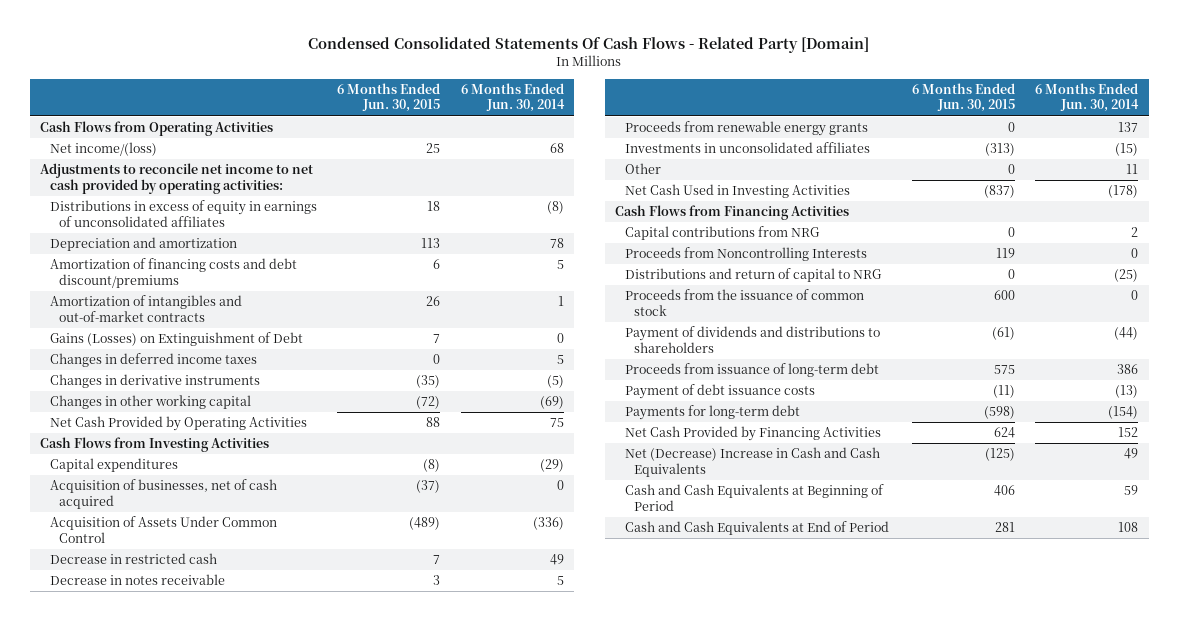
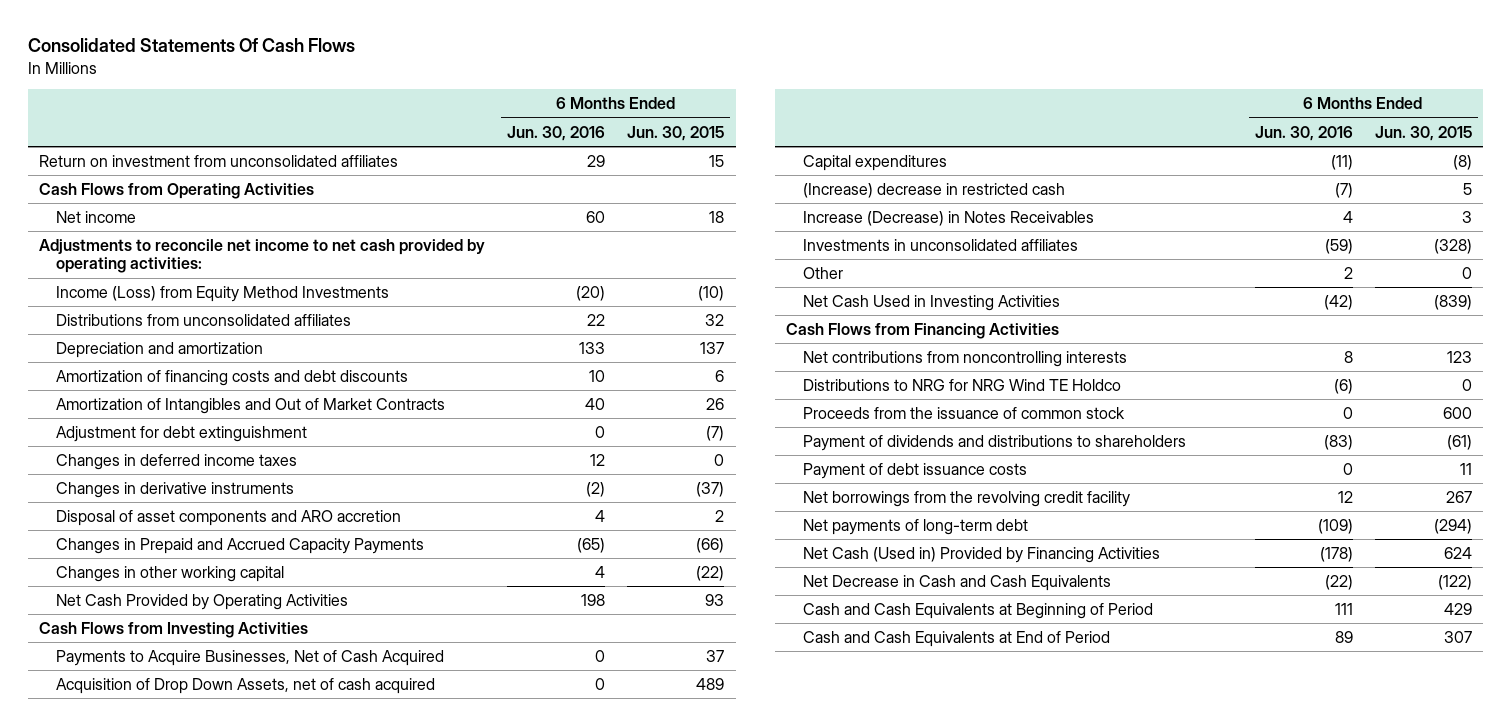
[308,37,870,54] Condensed Consolidated Statements Of Cash Flows - Related Party [Domain] -> [27,38,355,53] Consolidated Statements Of Cash Flows
[460,83,565,113] 6 Months Ended Jun. 30, 2014 -> none
none -> [507,125,606,141] Jun. 30, 2016
none -> [38,154,398,167] Return on investment from unconsolidated affiliates
[49,142,157,157] Net income/(loss) -> [55,210,136,223] Net income
[426,143,441,154] 25 -> [709,210,725,223] 18
[49,200,317,227] Distributions in excess of equity in earnings of unconsolidated affiliates -> none
none -> [55,285,389,302] Income (Loss) from Equity Method Investments
none -> [55,313,351,326] Distributions from unconsolidated affiliates
[421,238,441,249] 113 -> [700,341,725,354] 137
[49,258,297,288] Amortization of financing costs and debt discount/premiums -> [55,369,408,386] Amortization of financing costs and debt discounts
[49,295,242,322] Amortization of intangibles and out-of-market contracts -> [55,397,445,414] Amortization of Intangibles and Out of Market Contracts
[49,332,303,347] Gains (Losses) on Extinguishment of Debt -> [55,425,307,442] Adjustment for debt extinguishment
[433,334,441,344] 7 -> [706,425,725,441] (7)
[416,375,441,389] (35) -> [696,481,725,497] (37)
none -> [55,509,401,526] Disposal of asset components and ARO accretion
none -> [55,537,424,554] Changes in Prepaid and Accrued Capacity Payments
[416,396,441,410] (72) -> [696,565,725,581] (22)
[426,417,441,428] 88 -> [705,593,725,606] 93
none -> [55,649,444,666] Payments to Acquire Businesses, Net of Cash Acquired
none -> [55,677,435,694] Acquisition of Drop Down Assets, net of cash acquired
[49,479,277,509] Acquisition of businesses, net of cash acquired -> none
[49,516,277,543] Acquisition of Assets Under Common Control -> none
[624,121,868,137] Proceeds from renewable energy grants -> none
[49,553,217,565] Decrease in restricted cash -> [803,182,1066,198] (Increase) decrease in restricted cash
[433,555,441,565] 7 -> [1463,182,1473,195] 5
[49,574,225,586] Decrease in notes receivable -> [803,210,1095,226] Increase (Decrease) in Notes Receivables
[984,143,1015,157] (313) -> [1434,238,1473,254] (328)
[983,185,1015,199] (837) -> [1434,294,1473,310] (839)
[624,226,820,241] Capital contributions from NRG -> none
[624,247,867,262] Proceeds from Noncontrolling Interests -> [803,350,1128,367] Net contributions from noncontrolling interests
[995,248,1015,259] 119 -> [1447,350,1473,363] 123
[624,268,882,283] Distributions and return of capital to NRG -> [803,378,1122,391] Distributions to NRG for NRG Wind TE Holdco
[624,363,879,378] Proceeds from issuance of long-term debt -> none
[992,385,1015,399] (11) -> [1460,462,1473,475] 11
none -> [803,490,1131,507] Net borrowings from the revolving credit facility
[624,405,800,421] Payments for long-term debt -> [803,518,1029,535] Net payments of long-term debt
[983,406,1015,420] (598) -> [1434,518,1473,534] (294)
[624,426,881,442] Net Cash Provided by Financing Activities -> [803,546,1161,563] Net Cash (Used in) Provided by Financing Activities
[624,447,880,477] Net (Decrease) Increase in Cash and Cash Equivalents -> [803,574,1112,591] Net Decrease in Cash and Cash Equivalents
[984,448,1015,462] (125) -> [1438,574,1473,590] (122)
[993,485,1015,497] 406 -> [1444,602,1473,615] 429
[994,522,1015,533] 281 -> [1444,630,1473,643] 307

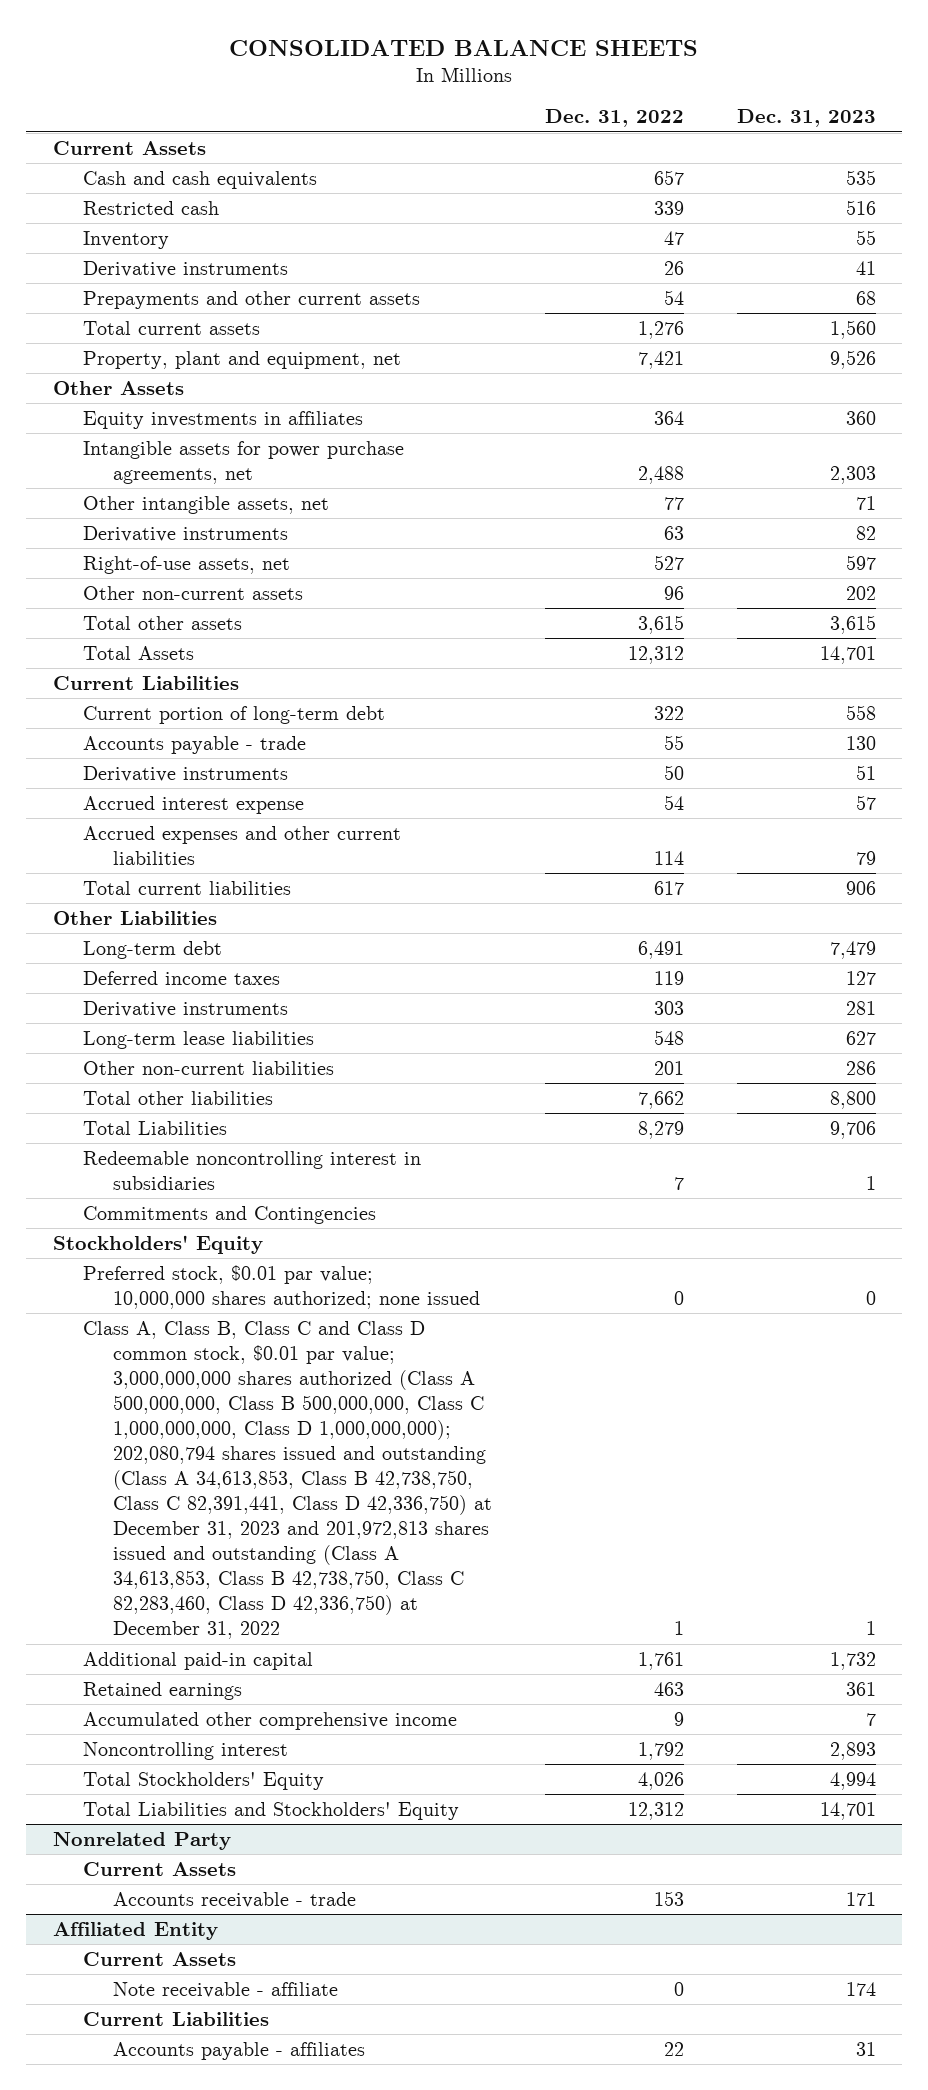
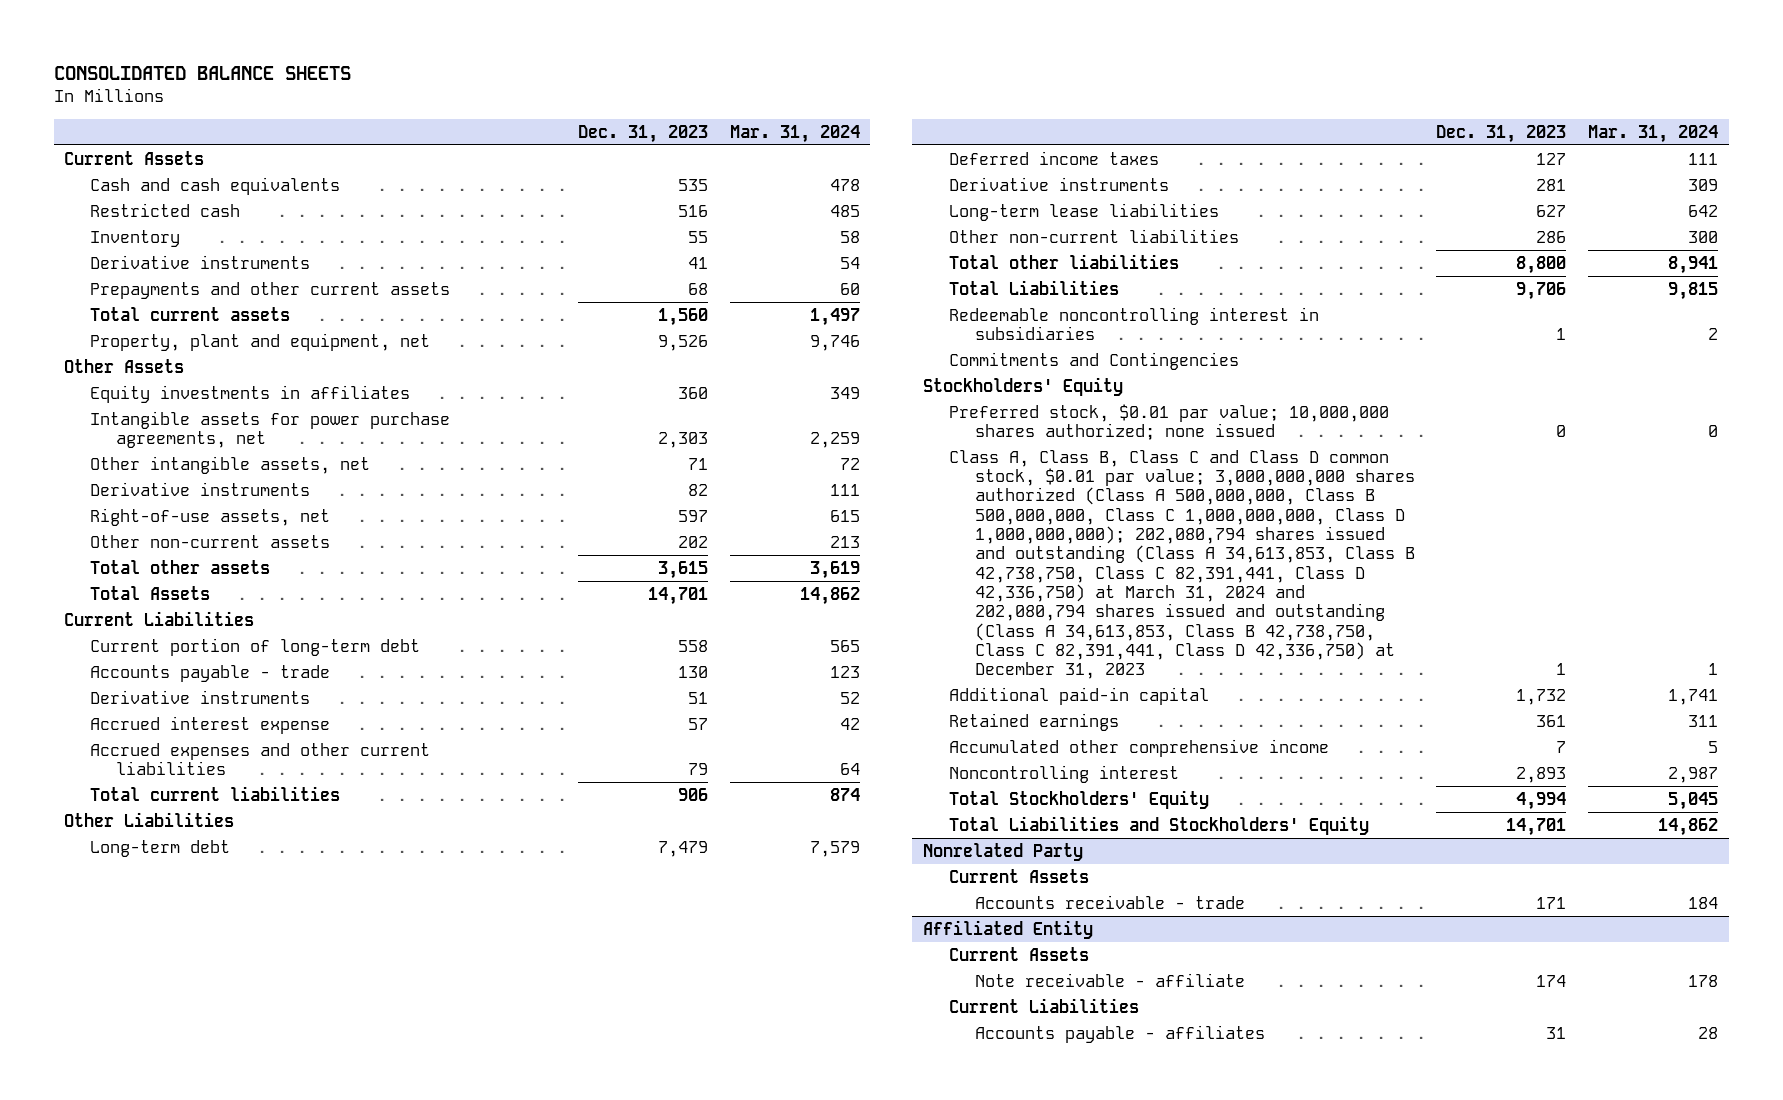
[544,109,684,128] Dec. 31, 2022 -> none
none -> [729,124,860,143] Mar. 31, 2024
[82,1320,492,1640] Class A, Class B, Class C and Class D common stock, $0.01 par value; 3,000,000,000 shares authorized (Class A 500,000,000, Class B 500,000,000, Class C 1,000,000,000, Class D 1,000,000,000); 202,080,794 shares issued and outstanding (Class A 34,613,853, Class B 42,738,750, Class C 82,391,441, Class D 42,336,750) at December 31, 2023 and 201,972,813 shares issued and outstanding (Class A 34,613,853, Class B 42,738,750, Class C 82,283,460, Class D 42,336,750) at December 31, 2022 -> [948,449,1415,680] Class A, Class B, Class C and Class D common stock, $0.01 par value; 3,000,000,000 shares authorized (Class A 500,000,000, Class B 500,000,000, Class C 1,000,000,000, Class D 1,000,000,000); 202,080,794 shares issued and outstanding (Class A 34,613,853, Class B 42,738,750, Class C 82,391,441, Class D 42,336,750) at March 31, 2024 and 202,080,794 shares issued and outstanding (Class A 34,613,853, Class B 42,738,750, Class C 82,391,441, Class D 42,336,750) at December 31, 2023

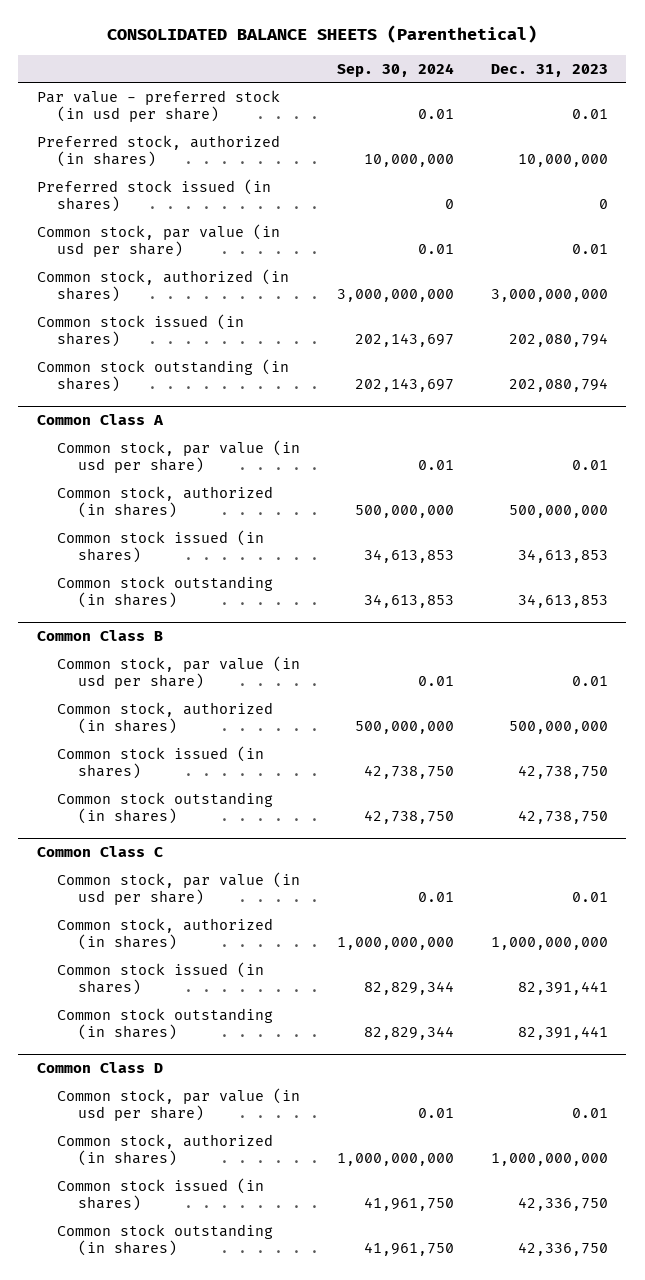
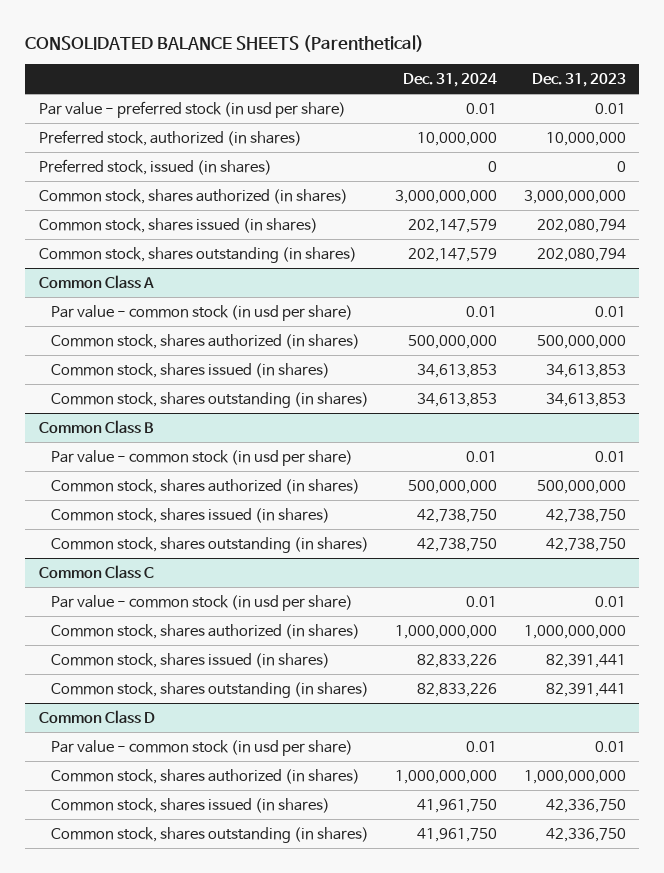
[337,62,455,77] Sep. 30, 2024 -> none
none -> [403,72,498,87] Dec. 31, 2024
[36,223,280,257] Common stock, par value (in usd per share) -> none
[36,178,271,212] Preferred stock issued (in shares) -> [38,159,272,176] Preferred stock, issued (in shares)
[36,268,289,302] Common stock, authorized (in shares) -> [38,189,348,205] Common stock, shares authorized (in shares)
[36,313,244,347] Common stock issued (in shares) -> [38,218,318,234] Common stock, shares issued (in shares)
[36,358,289,392] Common stock outstanding (in shares) -> [38,247,357,264] Common stock, shares outstanding (in shares)
[57,439,301,473] Common stock, par value (in usd per share) -> [51,305,354,322] Par value - common stock (in usd per share)
[57,485,274,518] Common stock, authorized (in shares) -> [51,334,361,350] Common stock, shares authorized (in shares)
[57,529,265,563] Common stock issued (in shares) -> [51,363,331,379] Common stock, shares issued (in shares)
[57,575,274,608] Common stock outstanding (in shares) -> [51,392,370,409] Common stock, shares outstanding (in shares)
[57,655,301,689] Common stock, par value (in usd per share) -> [51,450,354,467] Par value - common stock (in usd per share)
[57,701,274,734] Common stock, authorized (in shares) -> [51,479,361,495] Common stock, shares authorized (in shares)
[57,745,265,779] Common stock issued (in shares) -> [51,508,331,524] Common stock, shares issued (in shares)
[57,791,274,824] Common stock outstanding (in shares) -> [51,537,370,554] Common stock, shares outstanding (in shares)
[57,871,301,905] Common stock, par value (in usd per share) -> [51,595,354,612] Par value - common stock (in usd per share)
[57,917,274,950] Common stock, authorized (in shares) -> [51,624,361,640] Common stock, shares authorized (in shares)
[57,961,265,995] Common stock issued (in shares) -> [51,653,331,669] Common stock, shares issued (in shares)
[57,1007,274,1040] Common stock outstanding (in shares) -> [51,682,370,699] Common stock, shares outstanding (in shares)
[57,1087,301,1121] Common stock, par value (in usd per share) -> [51,740,354,757] Par value - common stock (in usd per share)
[57,1133,274,1166] Common stock, authorized (in shares) -> [51,769,361,785] Common stock, shares authorized (in shares)
[57,1177,265,1211] Common stock issued (in shares) -> [51,798,331,814] Common stock, shares issued (in shares)
[57,1223,274,1256] Common stock outstanding (in shares) -> [51,827,370,844] Common stock, shares outstanding (in shares)

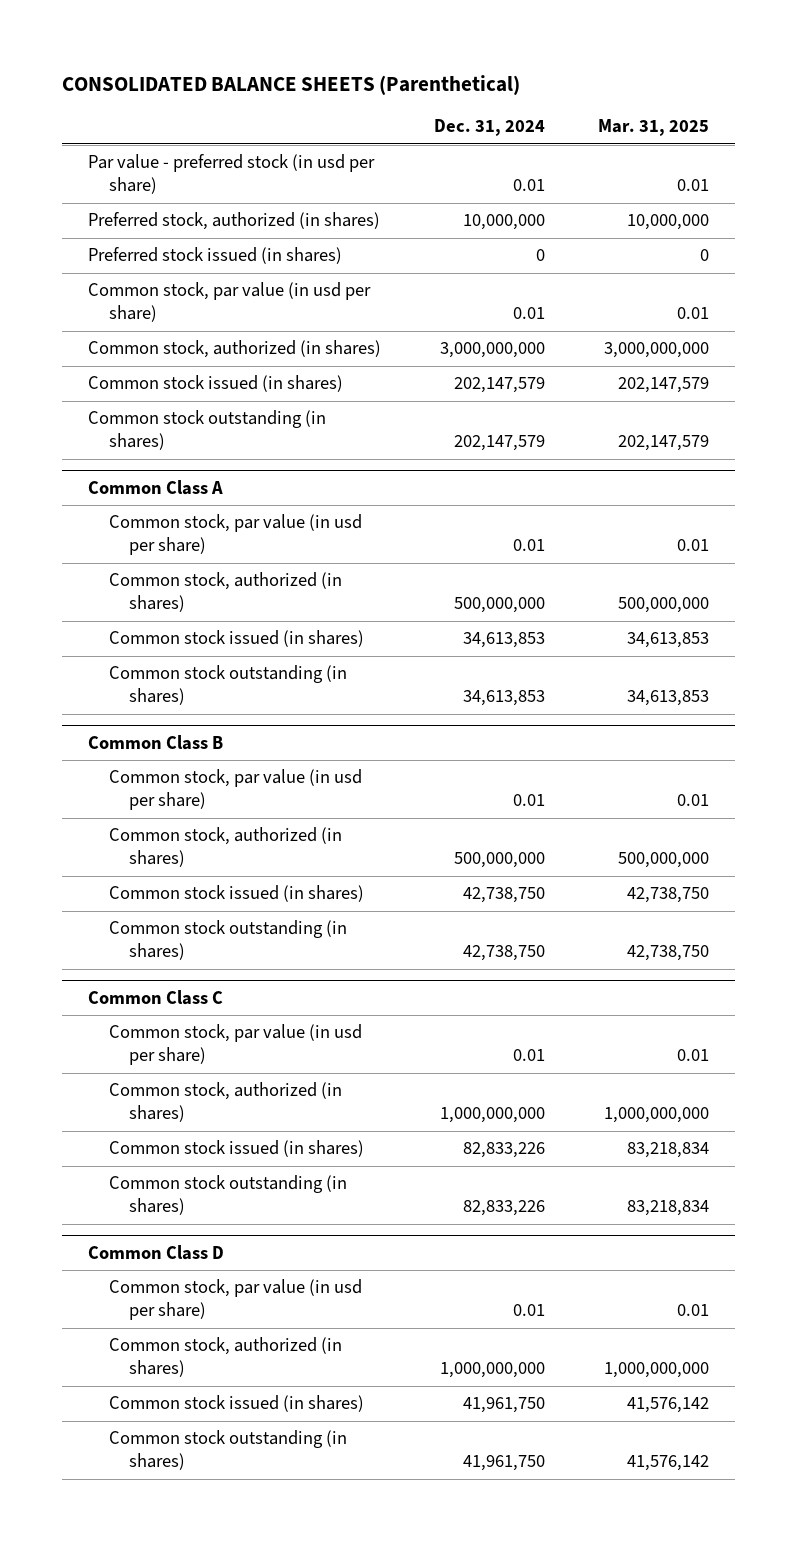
[531,72,626,87] Dec. 31, 2023 -> none
none -> [597,119,709,137] Mar. 31, 2025
[38,159,272,176] Preferred stock, issued (in shares) -> [88,247,343,265] Preferred stock issued (in shares)
none -> [88,282,372,323] Common stock, par value (in usd per share)
[38,189,348,205] Common stock, shares authorized (in shares) -> [88,340,382,359] Common stock, authorized (in shares)
[38,218,318,234] Common stock, shares issued (in shares) -> [88,375,344,393] Common stock issued (in shares)
[38,247,357,264] Common stock, shares outstanding (in shares) -> [88,410,327,451] Common stock outstanding (in shares)
[51,305,354,322] Par value - common stock (in usd per share) -> [108,514,362,556] Common stock, par value (in usd per share)
[51,334,361,350] Common stock, shares authorized (in shares) -> [108,572,342,613] Common stock, authorized (in shares)
[51,363,331,379] Common stock, shares issued (in shares) -> [108,630,364,648] Common stock issued (in shares)
[51,392,370,409] Common stock, shares outstanding (in shares) -> [108,665,347,706] Common stock outstanding (in shares)
[51,450,354,467] Par value - common stock (in usd per share) -> [108,769,362,811] Common stock, par value (in usd per share)
[51,479,361,495] Common stock, shares authorized (in shares) -> [108,827,342,868] Common stock, authorized (in shares)
[51,508,331,524] Common stock, shares issued (in shares) -> [108,885,364,903] Common stock issued (in shares)
[51,537,370,554] Common stock, shares outstanding (in shares) -> [108,920,347,961] Common stock outstanding (in shares)
[51,595,354,612] Par value - common stock (in usd per share) -> [108,1024,362,1066] Common stock, par value (in usd per share)
[51,624,361,640] Common stock, shares authorized (in shares) -> [108,1082,342,1123] Common stock, authorized (in shares)
[51,653,331,669] Common stock, shares issued (in shares) -> [108,1140,364,1158] Common stock issued (in shares)
[51,682,370,699] Common stock, shares outstanding (in shares) -> [108,1175,347,1216] Common stock outstanding (in shares)
[51,740,354,757] Par value - common stock (in usd per share) -> [108,1279,362,1321] Common stock, par value (in usd per share)
[51,769,361,785] Common stock, shares authorized (in shares) -> [108,1337,342,1378] Common stock, authorized (in shares)
[51,798,331,814] Common stock, shares issued (in shares) -> [108,1395,364,1413] Common stock issued (in shares)
[51,827,370,844] Common stock, shares outstanding (in shares) -> [108,1430,347,1471] Common stock outstanding (in shares)

